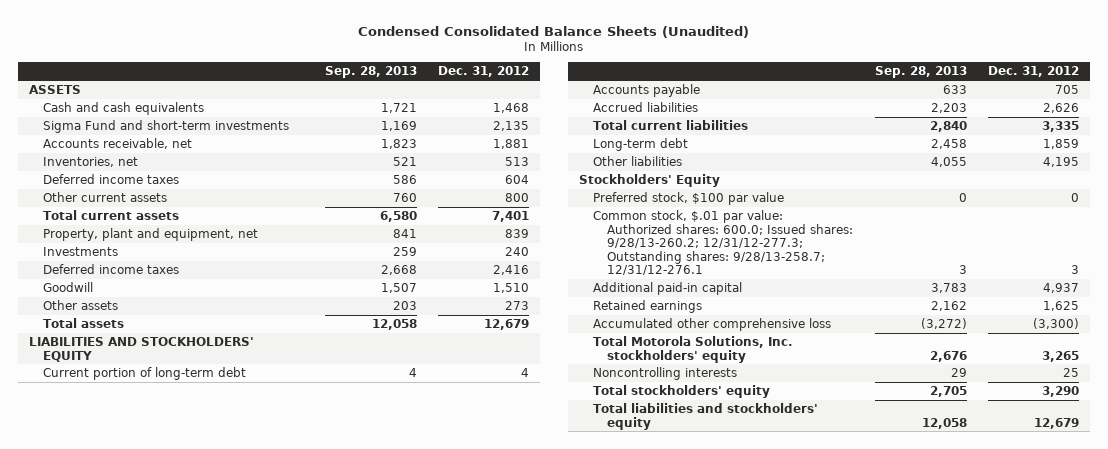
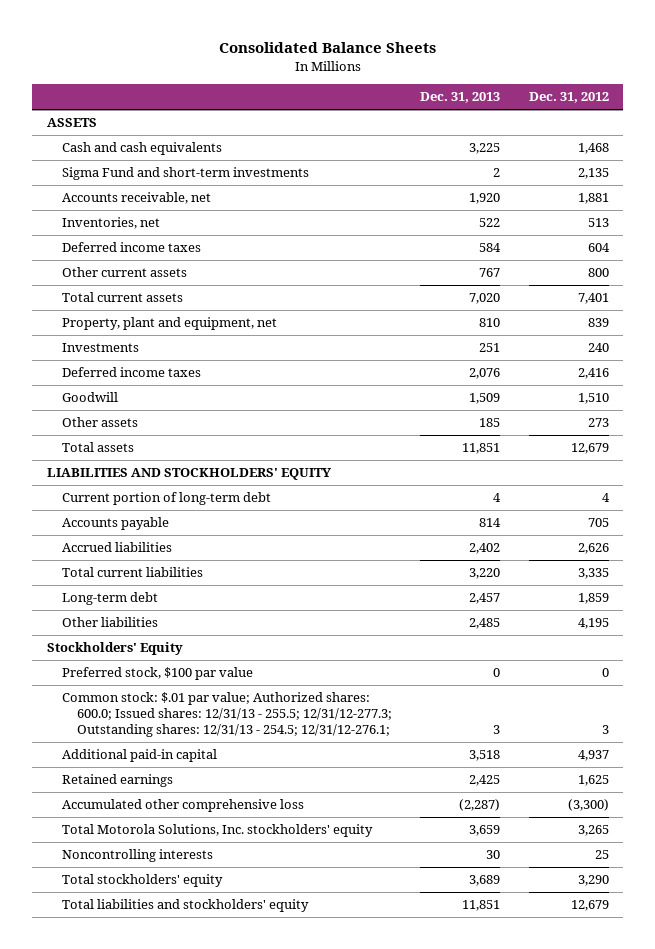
[358,25,750,38] Condensed Consolidated Balance Sheets (Unaudited) -> [218,41,436,53] Consolidated Balance Sheets
[324,66,417,79] Sep. 28, 2013 -> none
none -> [420,92,501,104] Dec. 31, 2013
[593,210,853,276] Common stock, $.01 par value: Authorized shares: 600.0; Issued shares: 9/28/13-260.2; 12/31/12-277.3; Outstanding shares: 9/28/13-258.7; 12/31/12-276.1 -> [61,692,392,737] Common stock: $.01 par value; Authorized shares: 600.0; Issued shares: 12/31/13 - 255.5; 12/31/12-277.3; Outstanding shares: 12/31/13 - 254.5; 12/31/12-276.1;

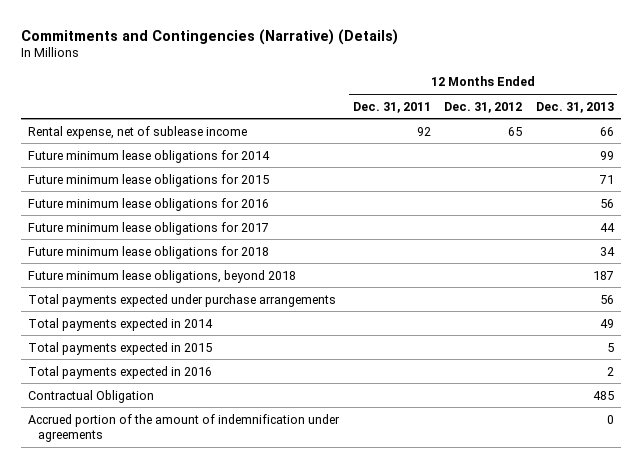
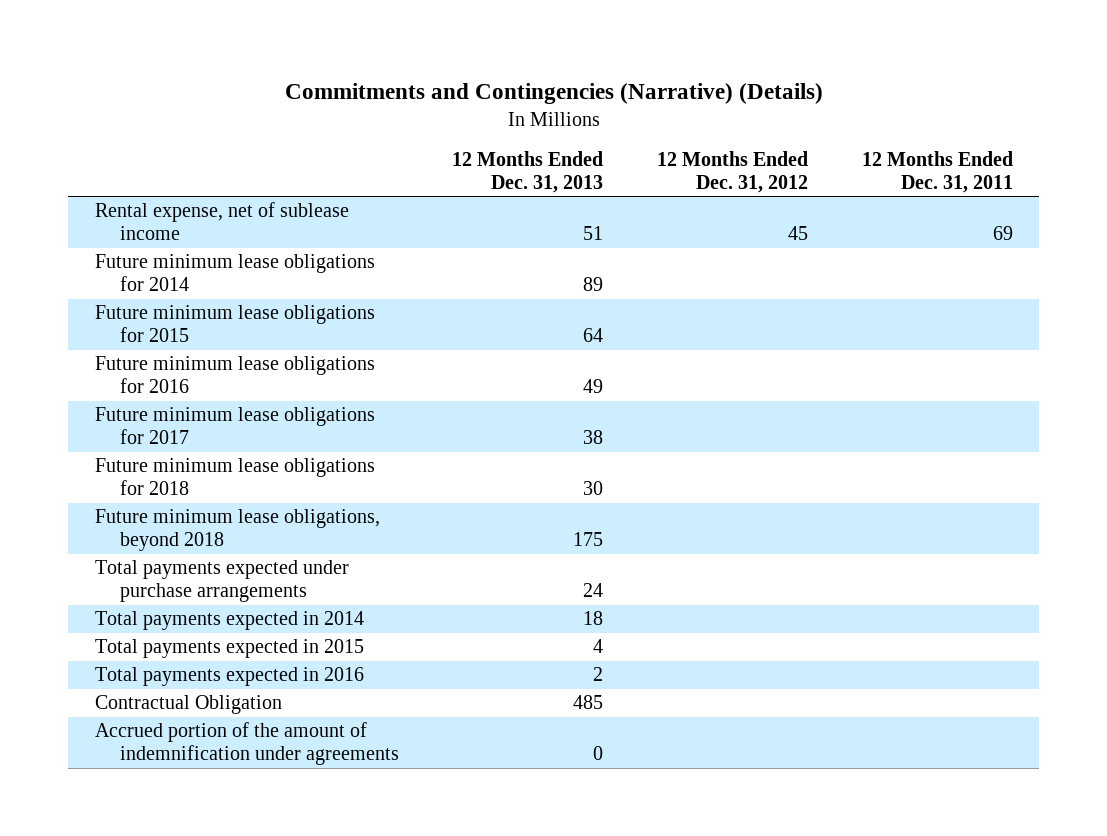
[416,126,431,136] 92 -> [992,226,1013,241] 69
[508,126,523,136] 65 -> [787,226,808,241] 45
[600,126,615,136] 66 -> [583,226,604,241] 51
[600,150,615,160] 99 -> [583,277,604,292] 89
[599,174,615,184] 71 -> [583,328,604,343] 64
[600,198,615,208] 56 -> [583,379,604,394] 49
[600,222,616,232] 44 -> [583,430,604,445] 38
[600,246,616,256] 34 -> [583,481,604,496] 30
[593,270,615,280] 187 -> [573,532,604,547] 175
[600,294,615,304] 56 -> [583,583,604,598] 24
[600,318,615,328] 49 -> [583,611,604,626] 18
[607,342,615,352] 5 -> [593,639,604,654] 4

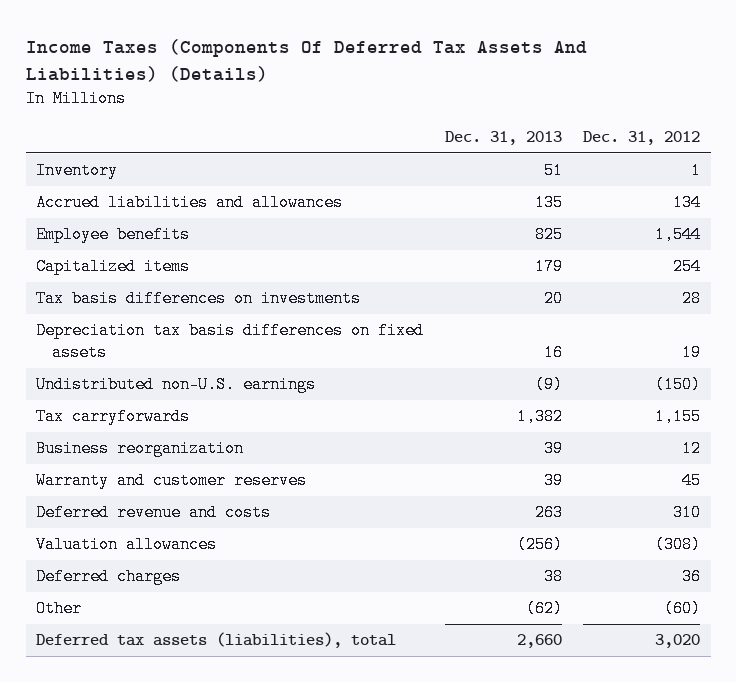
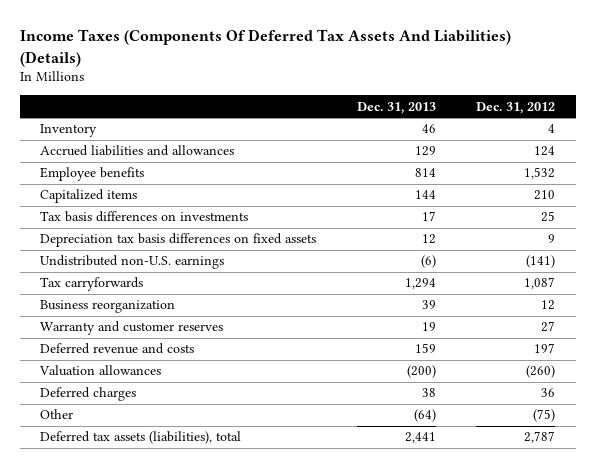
[543,162,563,180] 51 -> [421,124,436,134] 46
[690,162,701,180] 1 -> [548,124,556,134] 4
[534,194,563,212] 135 -> [414,146,436,157] 129
[672,194,701,212] 134 -> [534,146,556,157] 124
[534,226,563,244] 825 -> [414,168,436,178] 814
[654,226,701,244] 1,544 -> [524,167,556,180] 1,532
[534,258,563,276] 179 -> [414,190,436,200] 144
[672,258,701,276] 254 -> [534,190,556,201] 210
[543,290,563,308] 20 -> [421,211,436,222] 17
[681,290,701,308] 28 -> [541,211,556,223] 25
[543,343,563,361] 16 -> [421,234,436,245] 12
[681,343,701,361] 19 -> [548,234,556,244] 9
[534,376,563,394] (9) -> [420,255,436,269] (6)
[654,376,701,394] (150) -> [526,255,556,269] (141)
[516,408,563,426] 1,382 -> [404,278,436,290] 1,294
[654,408,701,426] 1,155 -> [524,277,556,290] 1,087
[543,472,563,490] 39 -> [421,322,436,332] 19
[681,472,701,490] 45 -> [541,321,556,333] 27
[534,504,563,522] 263 -> [414,343,436,354] 159
[672,504,701,522] 310 -> [534,343,556,354] 197
[516,536,563,554] (256) -> [406,365,436,379] (200)
[654,536,701,554] (308) -> [526,365,556,379] (260)
[525,600,563,618] (62) -> [413,409,436,423] (64)
[663,600,701,618] (60) -> [533,409,556,423] (75)
[516,634,562,649] 2,660 -> [404,432,436,444] 2,441
[654,634,700,649] 3,020 -> [524,431,556,444] 2,787

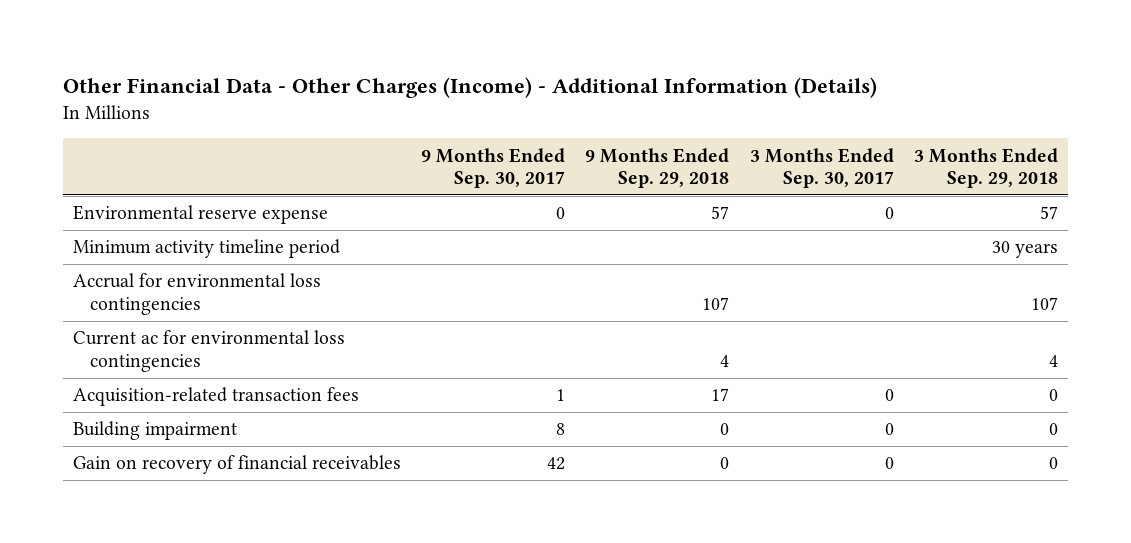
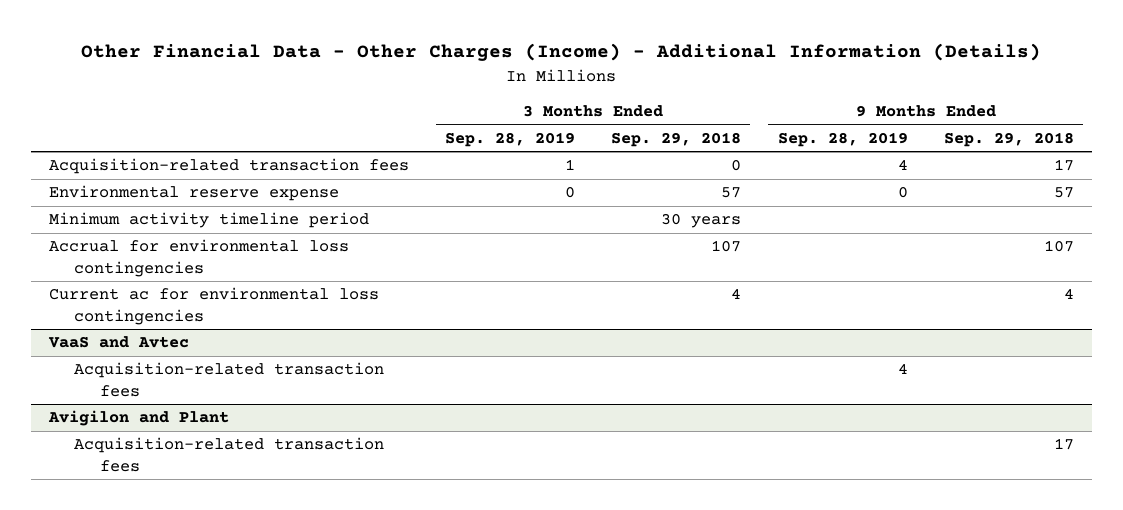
[421,147,566,189] 9 Months Ended Sep. 30, 2017 -> none
[749,147,894,189] 3 Months Ended Sep. 30, 2017 -> none
none -> [445,131,576,147] Sep. 28, 2019
none -> [777,131,908,147] Sep. 28, 2019
[72,387,359,407] Acquisition-related transaction fees -> [48,158,409,175] Acquisition-related transaction fees
[72,421,237,441] Building impairment -> none
[72,455,401,475] Gain on recovery of financial receivables -> none
none -> [47,336,189,349] VaaS and Avtec
none -> [74,362,385,397] Acquisition-related transaction fees
none -> [47,410,229,427] Avigilon and Plant
none -> [74,437,385,472] Acquisition-related transaction fees

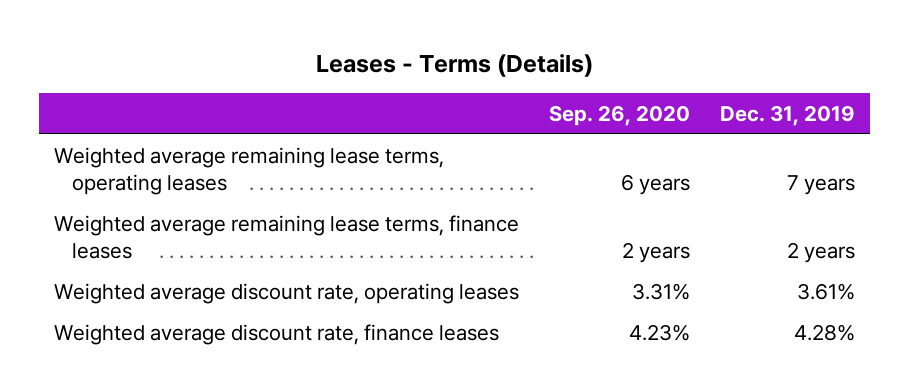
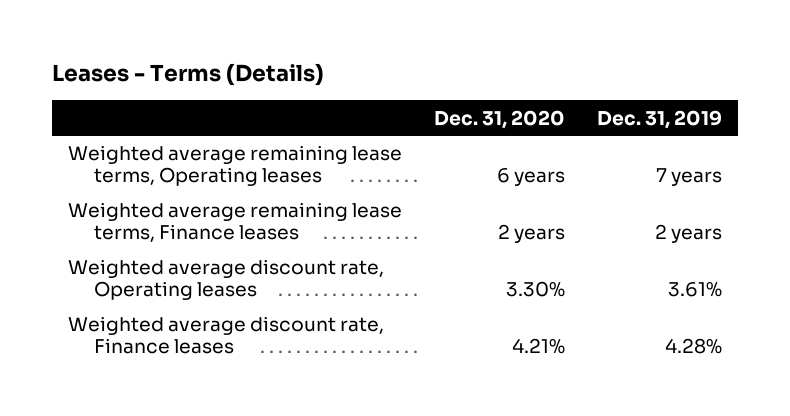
[549,104,691,126] Sep. 26, 2020 -> none
none -> [433,109,565,129] Dec. 31, 2020
[54,146,445,195] Weighted average remaining lease terms, operating leases -> [67,145,402,187] Weighted average remaining lease terms, Operating leases
[54,214,520,259] Weighted average remaining lease terms, finance leases -> [67,202,402,243] Weighted average remaining lease terms, Finance leases
[54,282,520,304] Weighted average discount rate, operating leases -> [67,259,384,301] Weighted average discount rate, Operating leases
[54,323,500,345] Weighted average discount rate, finance leases -> [67,316,384,355] Weighted average discount rate, Finance leases

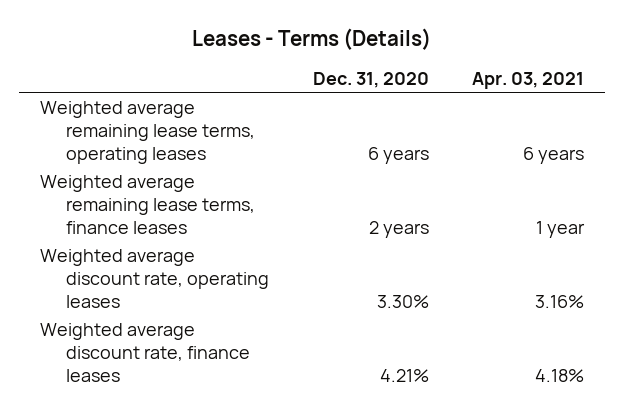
[597,109,723,129] Dec. 31, 2019 -> none
none -> [471,71,584,89] Apr. 03, 2021
[67,145,402,187] Weighted average remaining lease terms, Operating leases -> [40,100,256,164] Weighted average remaining lease terms, operating leases
[67,202,402,243] Weighted average remaining lease terms, Finance leases -> [40,174,256,234] Weighted average remaining lease terms, finance leases
[67,259,384,301] Weighted average discount rate, Operating leases -> [40,248,270,308] Weighted average discount rate, operating leases
[67,316,384,355] Weighted average discount rate, Finance leases -> [40,322,251,382] Weighted average discount rate, finance leases

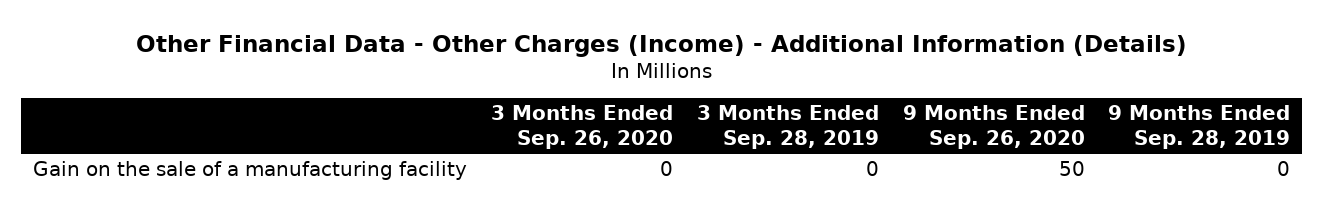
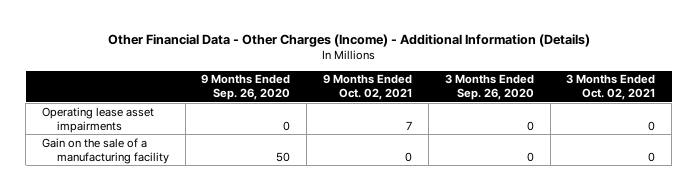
[696,105,879,150] 3 Months Ended Sep. 28, 2019 -> none
[1108,105,1291,150] 9 Months Ended Sep. 28, 2019 -> none
none -> [323,74,413,101] 9 Months Ended Oct. 02, 2021
none -> [566,74,656,101] 3 Months Ended Oct. 02, 2021
none -> [42,106,155,133] Operating lease asset impairments

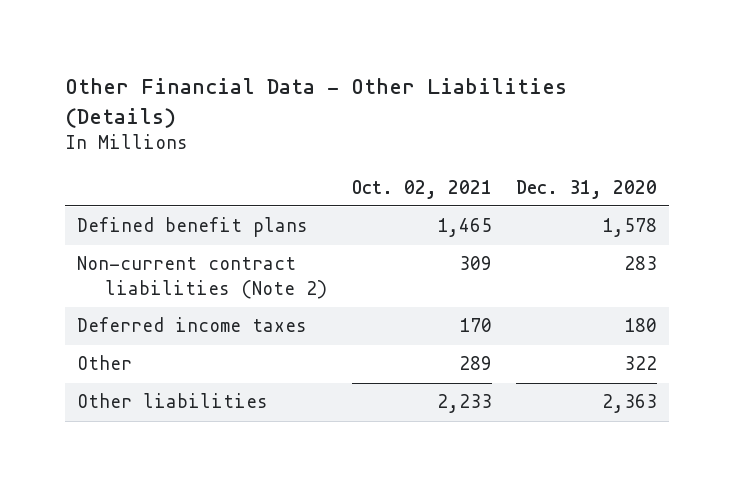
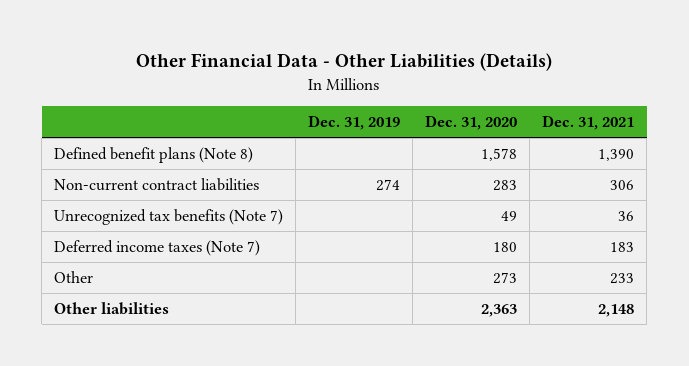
[351,179,492,199] Oct. 02, 2021 -> none
none -> [308,115,401,131] Dec. 31, 2019
none -> [542,115,635,131] Dec. 31, 2021
[77,217,309,238] Defined benefit plans -> [54,146,254,163] Defined benefit plans (Note 8)
[77,256,328,299] Non-current contract liabilities (Note 2) -> [54,177,260,191] Non-current contract liabilities
none -> [54,208,284,225] Unrecognized tax benefits (Note 7)
[77,317,308,333] Deferred income taxes -> [54,239,261,256] Deferred income taxes (Note 7)
[623,356,657,371] 322 -> [493,271,518,284] 273

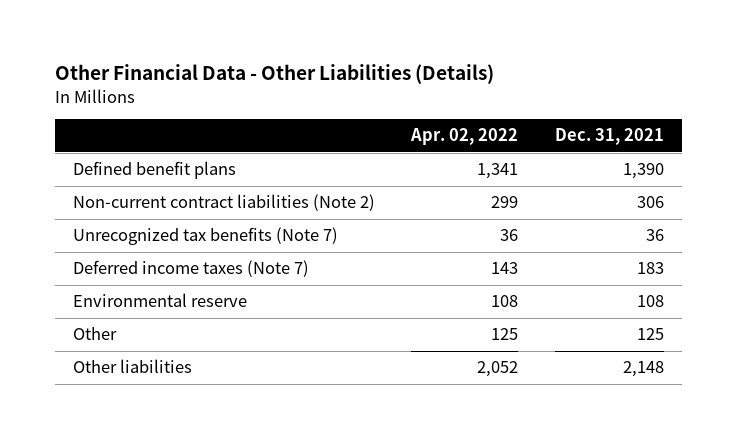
[308,115,401,131] Dec. 31, 2019 -> none
[425,115,518,131] Dec. 31, 2020 -> none
none -> [410,128,519,146] Apr. 02, 2022
[54,146,254,163] Defined benefit plans (Note 8) -> [72,161,236,180] Defined benefit plans
[54,177,260,191] Non-current contract liabilities -> [72,194,375,212] Non-current contract liabilities (Note 2)
none -> [72,293,247,308] Environmental reserve
[610,272,635,284] 233 -> [636,328,664,341] 125

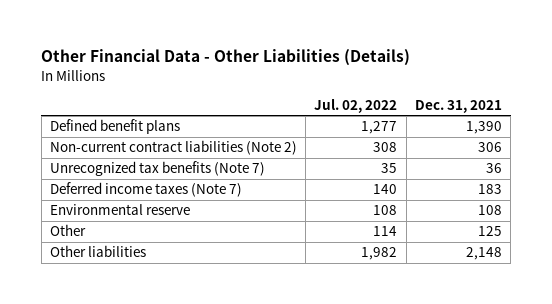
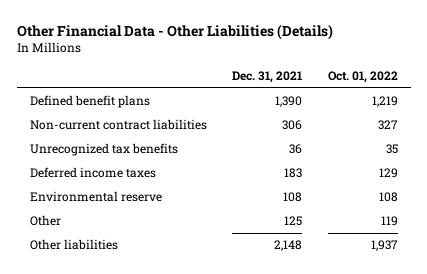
[314,98,398,113] Jul. 02, 2022 -> none
none -> [327,71,398,84] Oct. 01, 2022
[49,140,297,156] Non-current contract liabilities (Note 2) -> [29,119,207,131] Non-current contract liabilities
[49,161,265,177] Unrecognized tax benefits (Note 7) -> [29,143,178,157] Unrecognized tax benefits
[49,182,242,198] Deferred income taxes (Note 7) -> [29,167,156,179] Deferred income taxes

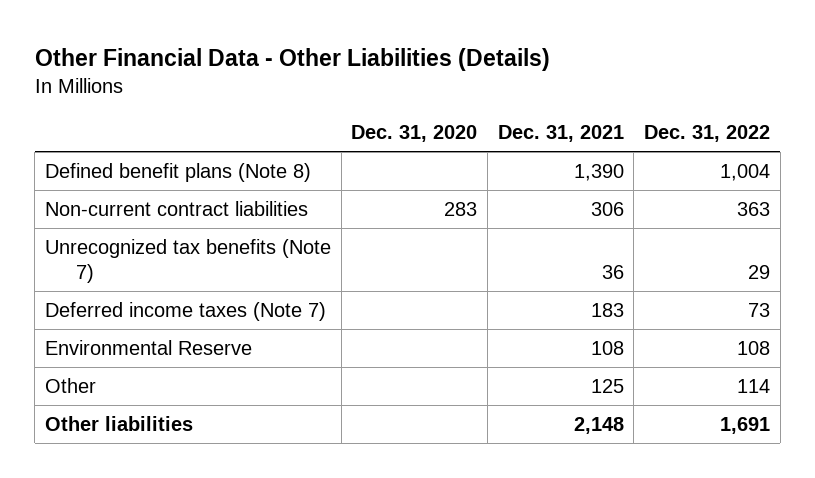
[327,71,398,84] Oct. 01, 2022 -> none
none -> [351,124,478,142] Dec. 31, 2020
none -> [643,124,770,142] Dec. 31, 2022
[29,95,150,109] Defined benefit plans -> [45,163,312,183] Defined benefit plans (Note 8)
[29,143,178,157] Unrecognized tax benefits -> [45,239,332,284] Unrecognized tax benefits (Note 7)
[29,167,156,179] Deferred income taxes -> [45,302,327,322] Deferred income taxes (Note 7)
[29,191,162,203] Environmental reserve -> [45,340,253,356] Environmental Reserve

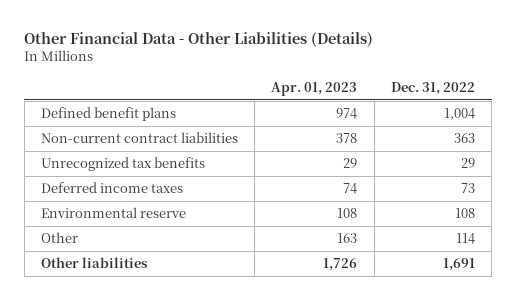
[351,124,478,142] Dec. 31, 2020 -> none
[497,124,624,142] Dec. 31, 2021 -> none
none -> [271,81,358,96] Apr. 01, 2023
[45,163,312,183] Defined benefit plans (Note 8) -> [40,107,176,122] Defined benefit plans
[45,239,332,284] Unrecognized tax benefits (Note 7) -> [40,157,205,172] Unrecognized tax benefits
[45,302,327,322] Deferred income taxes (Note 7) -> [40,182,183,194] Deferred income taxes
[45,340,253,356] Environmental Reserve -> [40,207,186,219] Environmental reserve

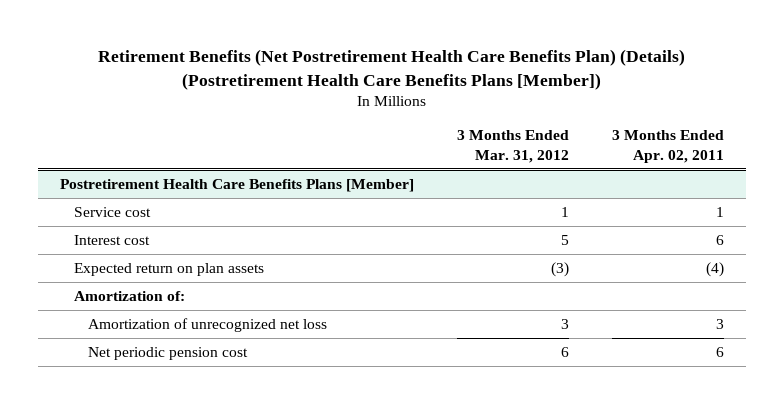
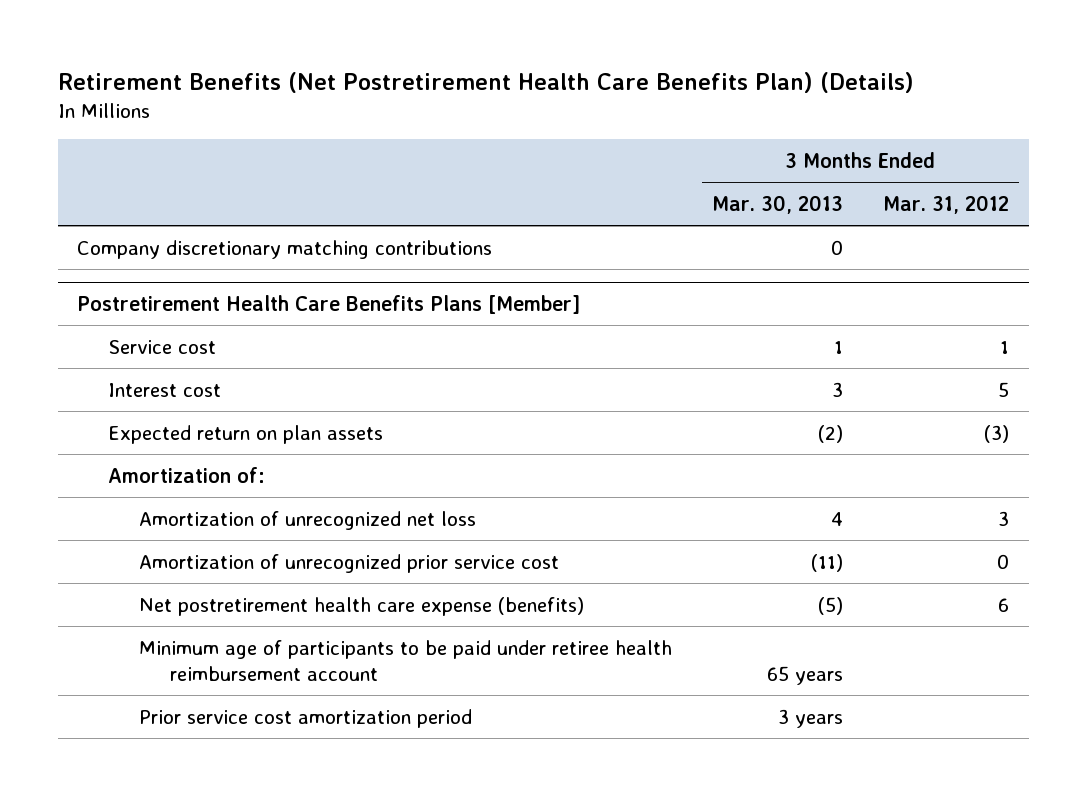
[97,48,685,90] Retirement Benefits (Net Postretirement Health Care Benefits Plan) (Details) (Postretirement Health Care Benefits Plans [Member]) -> [57,72,914,94] Retirement Benefits (Net Postretirement Health Care Benefits Plan) (Details)
[612,130,725,163] 3 Months Ended Apr. 02, 2011 -> none
none -> [712,194,844,214] Mar. 30, 2013
none -> [77,239,493,259] Company discretionary matching contributions
none -> [139,553,560,573] Amortization of unrecognized prior service cost
[87,346,248,360] Net periodic pension cost -> [139,596,585,616] Net postretirement health care expense (benefits)
none -> [139,639,673,682] Minimum age of participants to be paid under retiree health reimbursement account
none -> [139,708,473,728] Prior service cost amortization period

